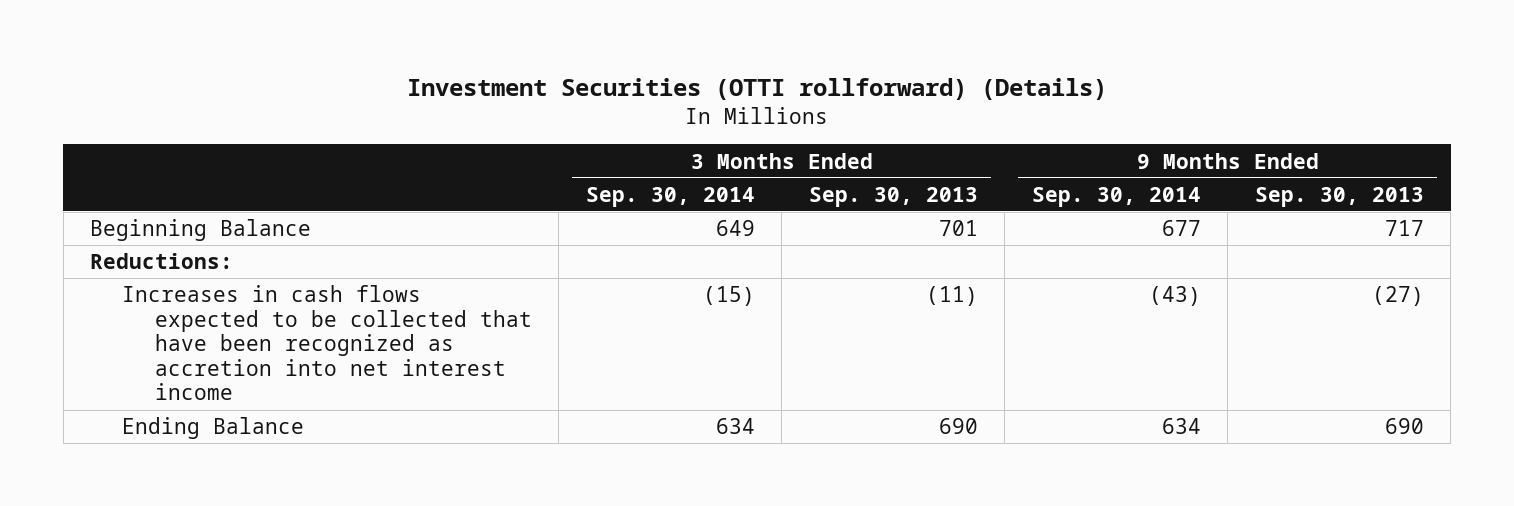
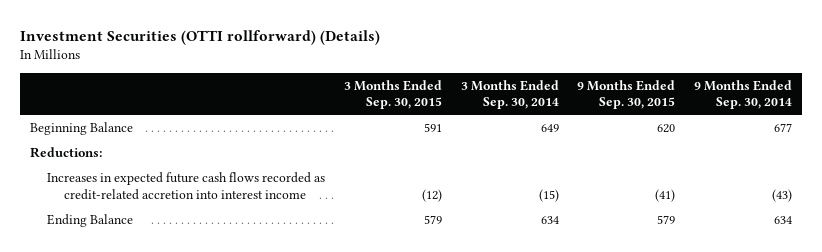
[808,186,978,207] Sep. 30, 2013 -> none
[1254,186,1424,207] Sep. 30, 2013 -> none
none -> [343,79,442,110] 3 Months Ended Sep. 30, 2015
none -> [577,79,676,110] 9 Months Ended Sep. 30, 2015
[122,285,532,401] Increases in cash flows expected to be collected that have been recognized as accretion into net interest income -> [46,171,325,200] Increases in expected future cash flows recorded as credit-related accretion into interest income

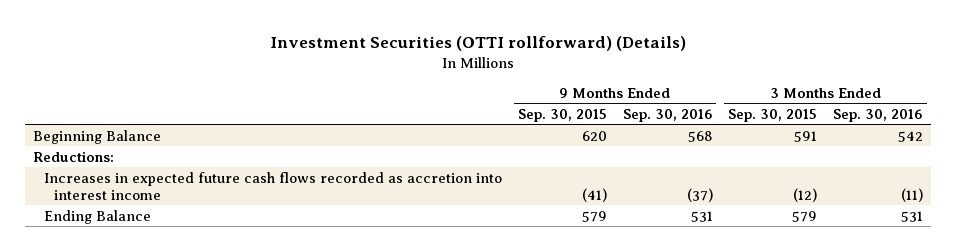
[460,79,559,110] 3 Months Ended Sep. 30, 2014 -> none
[694,79,793,110] 9 Months Ended Sep. 30, 2014 -> none
none -> [622,108,713,122] Sep. 30, 2016
none -> [833,108,924,122] Sep. 30, 2016
[46,171,325,200] Increases in expected future cash flows recorded as credit-related accretion into interest income -> [43,171,502,200] Increases in expected future cash flows recorded as accretion into interest income

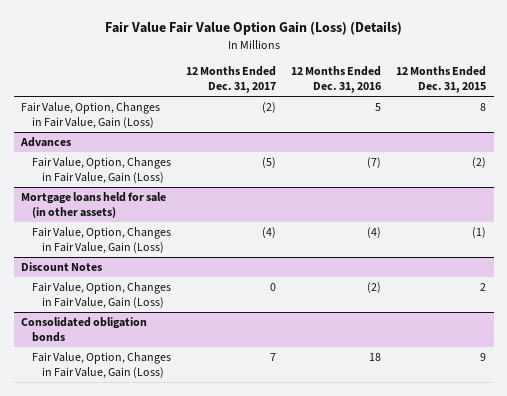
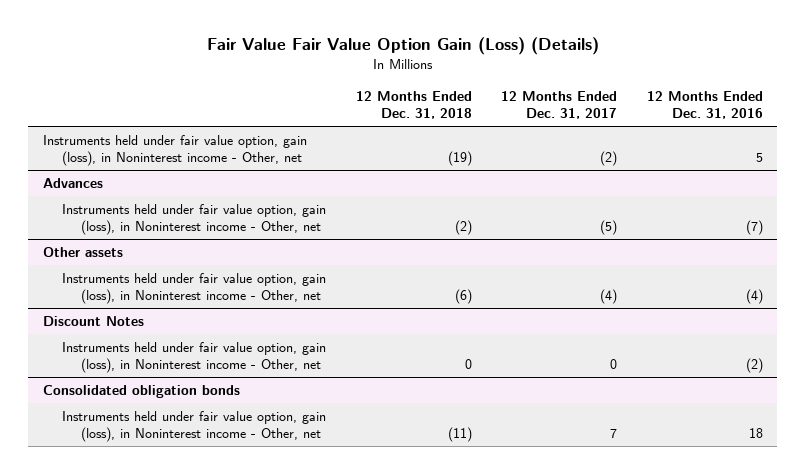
[396,66,487,94] 12 Months Ended Dec. 31, 2015 -> none
none -> [355,91,472,120] 12 Months Ended Dec. 31, 2018
[21,102,161,130] Fair Value, Option, Changes in Fair Value, Gain (Loss) -> [43,134,308,166] Instruments held under fair value option, gain (loss), in Noninterest income - Other, net
[21,192,167,219] Mortgage loans held for sale (in other assets) -> none
[31,157,171,185] Fair Value, Option, Changes in Fair Value, Gain (Loss) -> [62,203,327,235] Instruments held under fair value option, gain (loss), in Noninterest income - Other, net
none -> [43,246,124,257] Other assets
[31,227,171,255] Fair Value, Option, Changes in Fair Value, Gain (Loss) -> [62,272,327,304] Instruments held under fair value option, gain (loss), in Noninterest income - Other, net
[31,282,171,310] Fair Value, Option, Changes in Fair Value, Gain (Loss) -> [62,341,327,373] Instruments held under fair value option, gain (loss), in Noninterest income - Other, net
[31,352,171,380] Fair Value, Option, Changes in Fair Value, Gain (Loss) -> [62,410,327,442] Instruments held under fair value option, gain (loss), in Noninterest income - Other, net

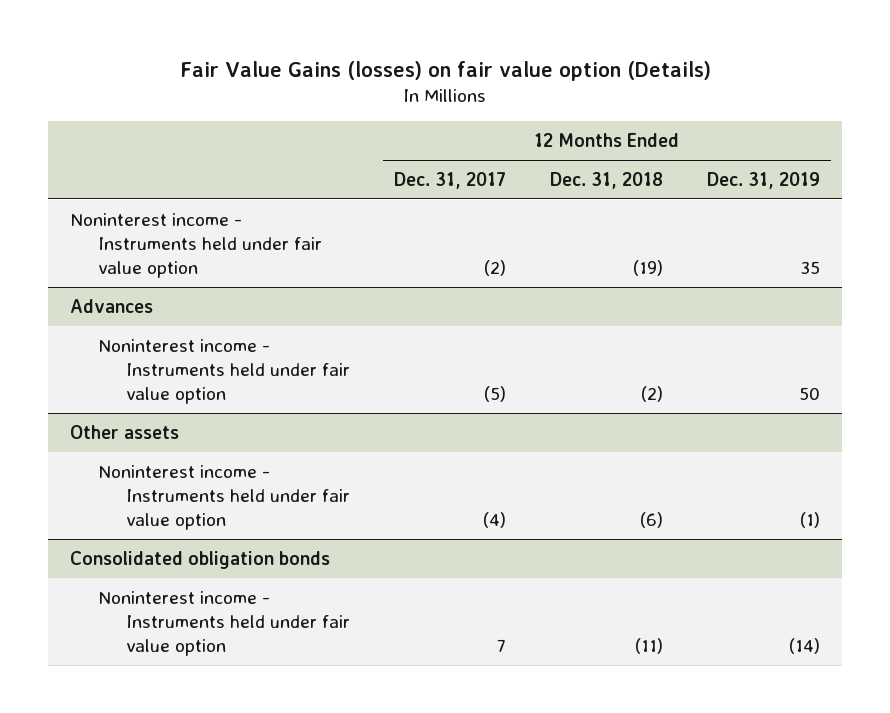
[206,37,599,56] Fair Value Fair Value Option Gain (Loss) (Details) -> [179,60,711,81] Fair Value Gains (losses) on fair value option (Details)
[646,91,763,120] 12 Months Ended Dec. 31, 2016 -> none
none -> [706,171,820,189] Dec. 31, 2019
[43,134,308,166] Instruments held under fair value option, gain (loss), in Noninterest income - Other, net -> [69,212,323,278] Noninterest income - Instruments held under fair value option
[62,203,327,235] Instruments held under fair value option, gain (loss), in Noninterest income - Other, net -> [98,338,351,404] Noninterest income - Instruments held under fair value option
[43,315,145,326] Discount Notes -> none
[62,341,327,373] Instruments held under fair value option, gain (loss), in Noninterest income - Other, net -> none
[62,272,327,304] Instruments held under fair value option, gain (loss), in Noninterest income - Other, net -> [98,464,351,530] Noninterest income - Instruments held under fair value option
[62,410,327,442] Instruments held under fair value option, gain (loss), in Noninterest income - Other, net -> [98,590,351,656] Noninterest income - Instruments held under fair value option

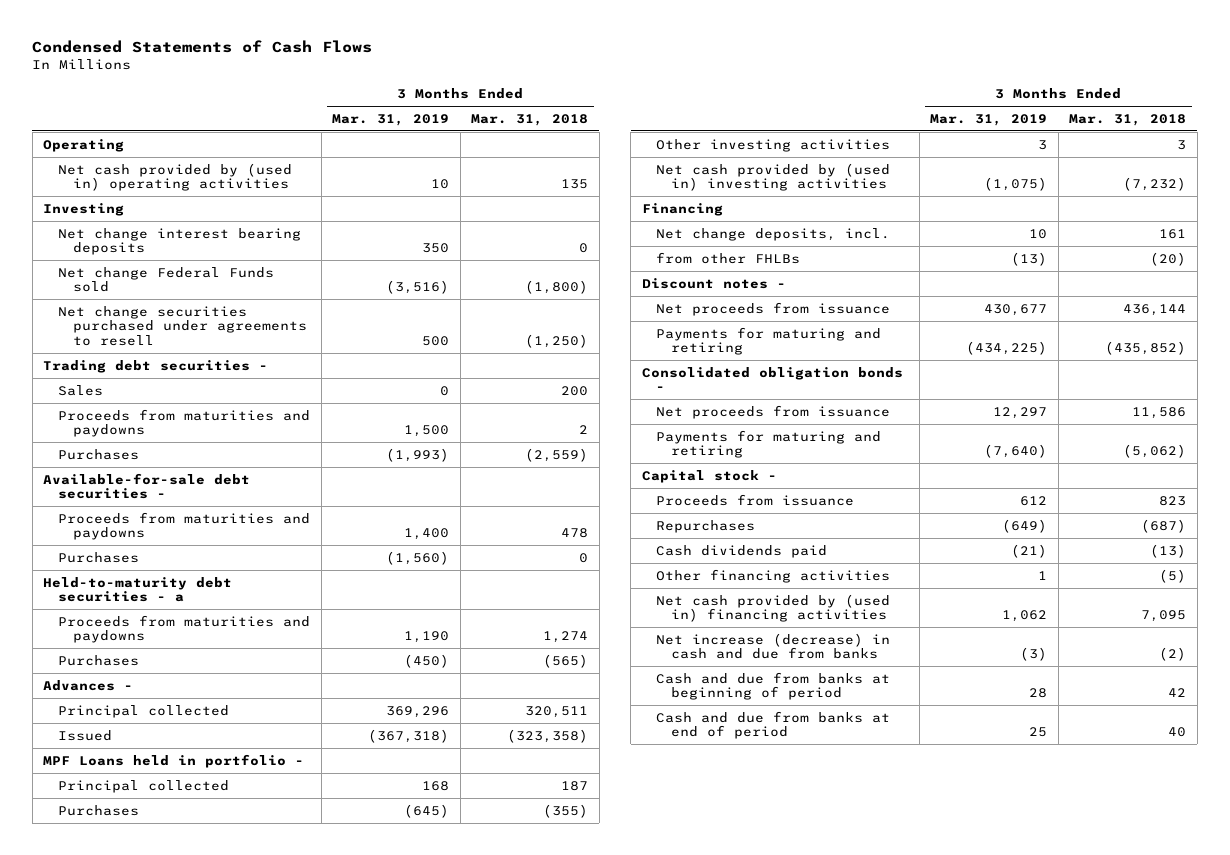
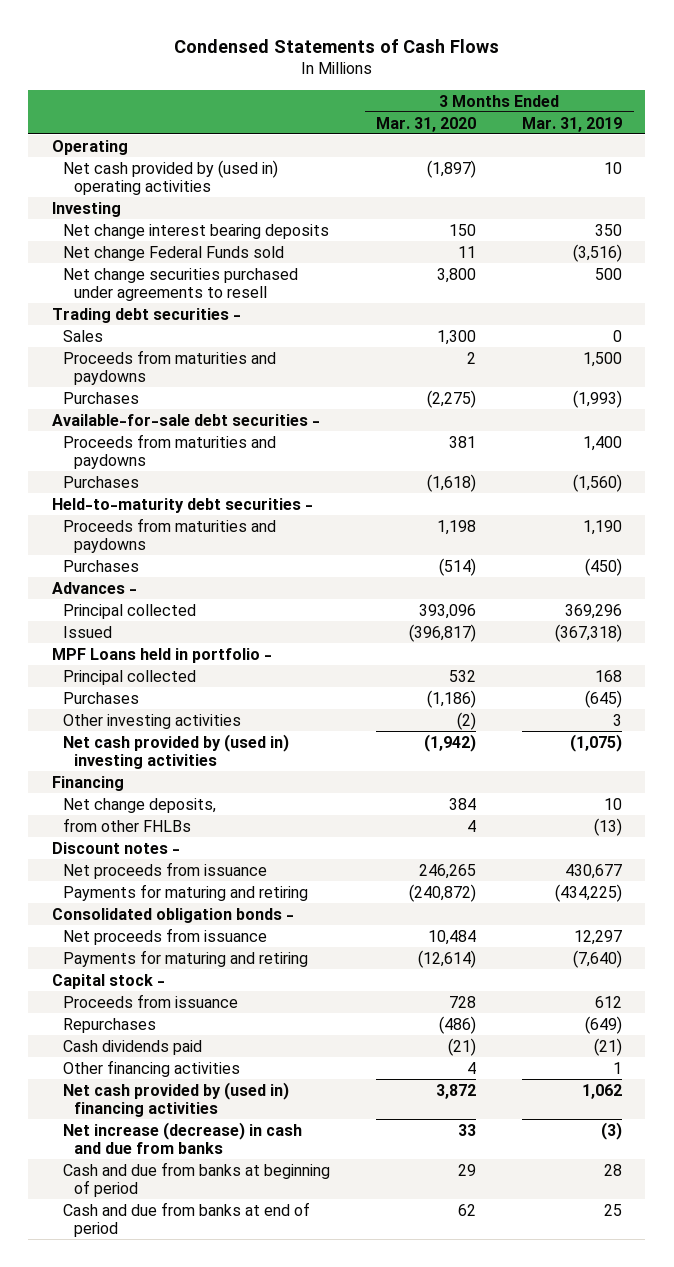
[471,113,589,126] Mar. 31, 2018 -> none
none -> [376,116,477,132] Mar. 31, 2020
[43,576,233,603] Held-to-maturity debt securities - a -> [51,497,313,513] Held-to-maturity debt securities -
[656,227,891,241] Net change deposits, incl. -> [62,797,216,813] Net change deposits,

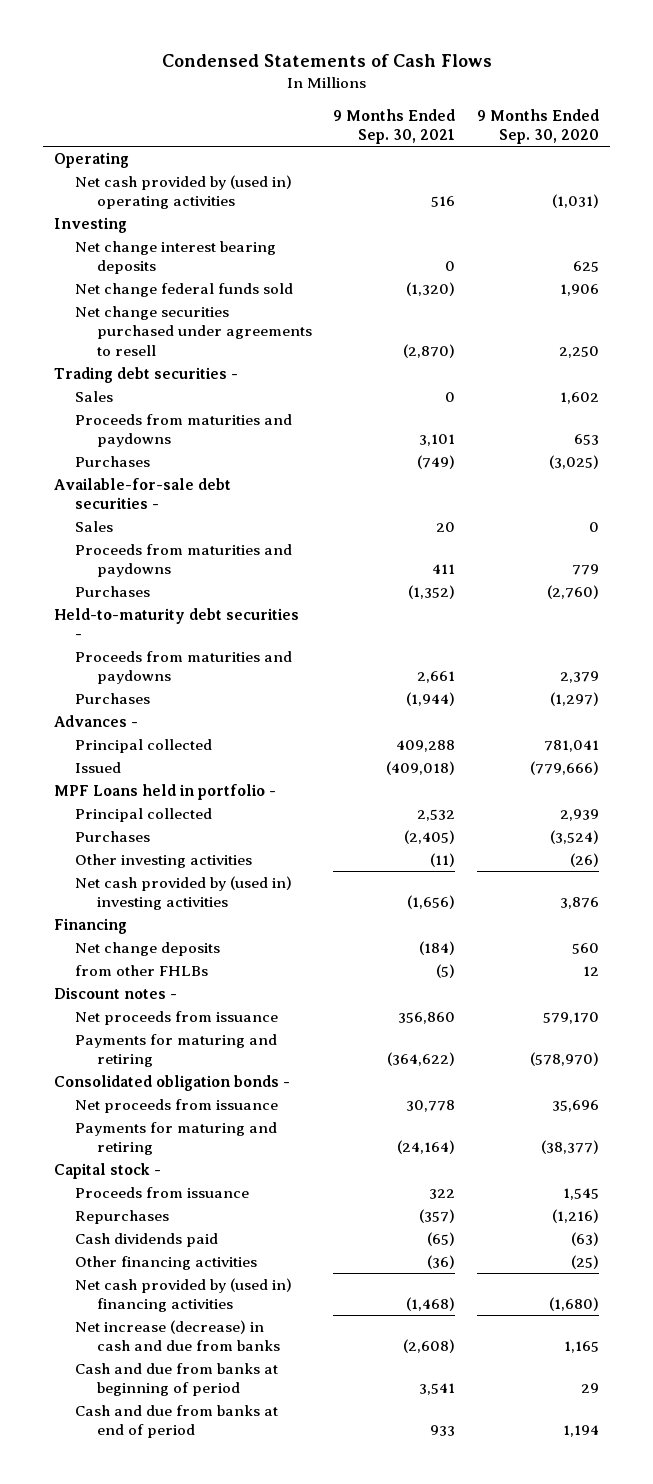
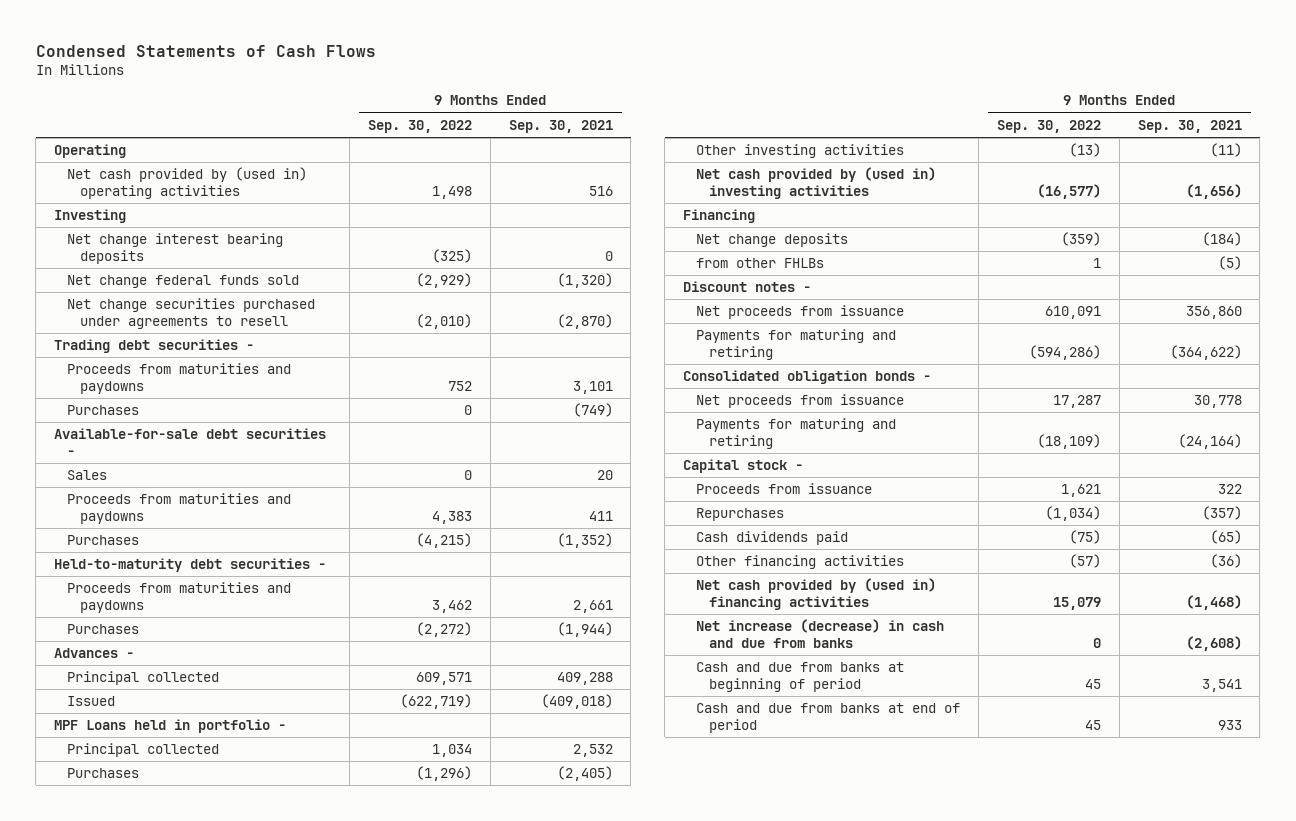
[477,108,600,145] 9 Months Ended Sep. 30, 2020 -> none
none -> [367,119,472,133] Sep. 30, 2022
[75,390,114,402] Sales -> none

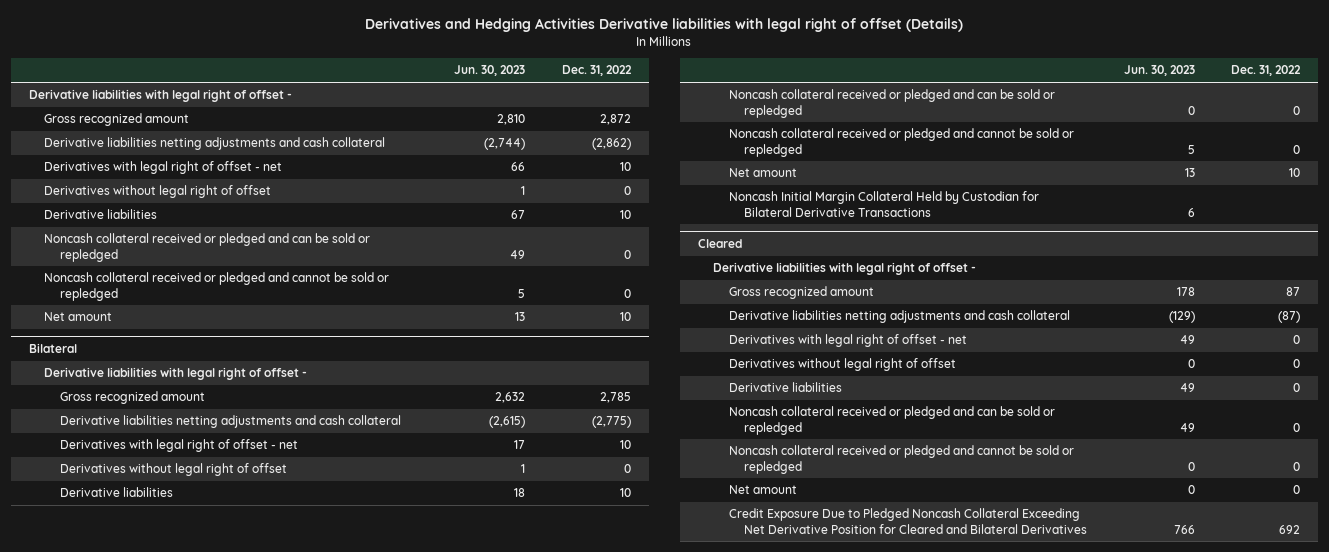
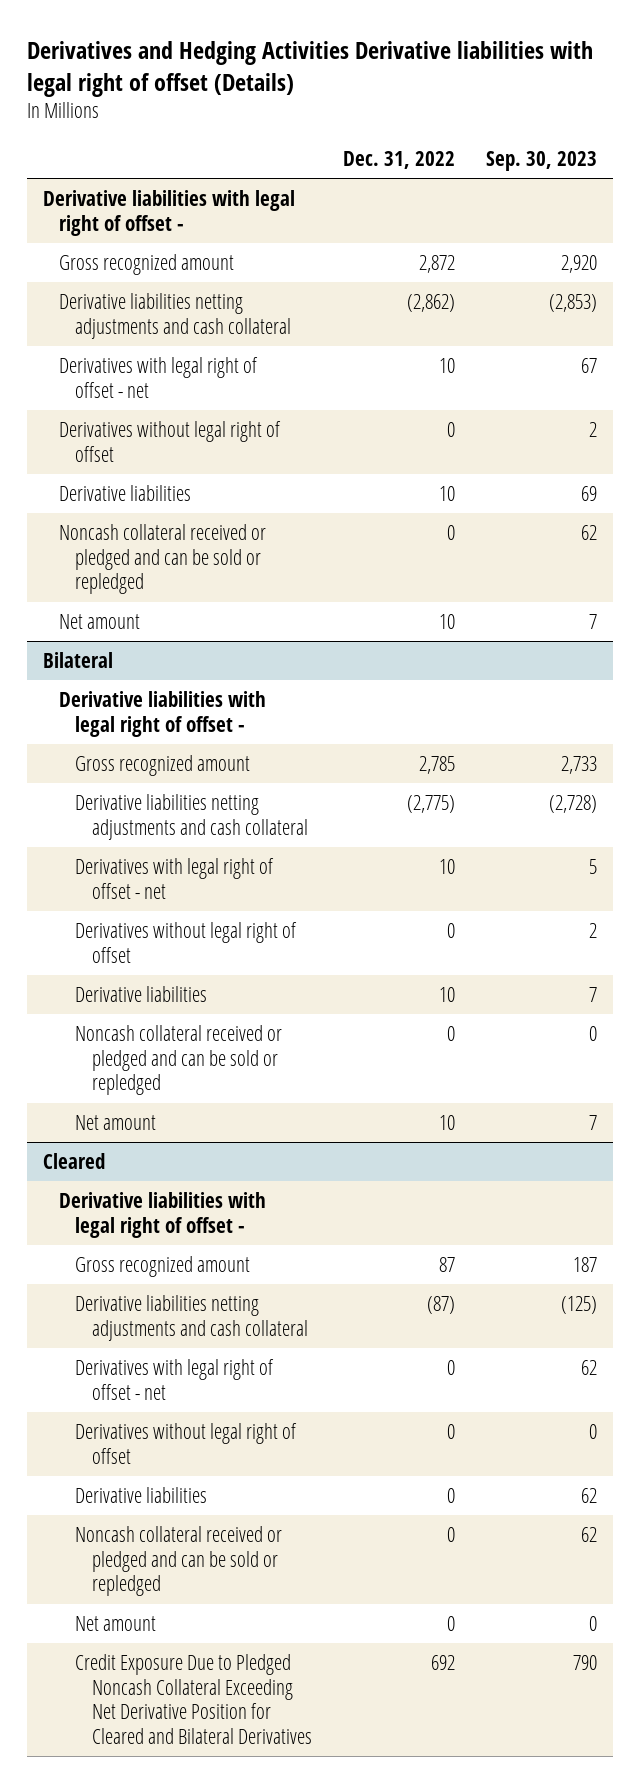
[454,65,526,77] Jun. 30, 2023 -> none
none -> [486,150,598,171] Sep. 30, 2023
[44,272,390,301] Noncash collateral received or pledged and cannot be sold or repledged -> none
[728,128,1074,157] Noncash collateral received or pledged and cannot be sold or repledged -> none
[728,191,1039,217] Noncash Initial Margin Collateral Held by Custodian for Bilateral Derivative Transactions -> none
[728,445,1074,474] Noncash collateral received or pledged and cannot be sold or repledged -> none

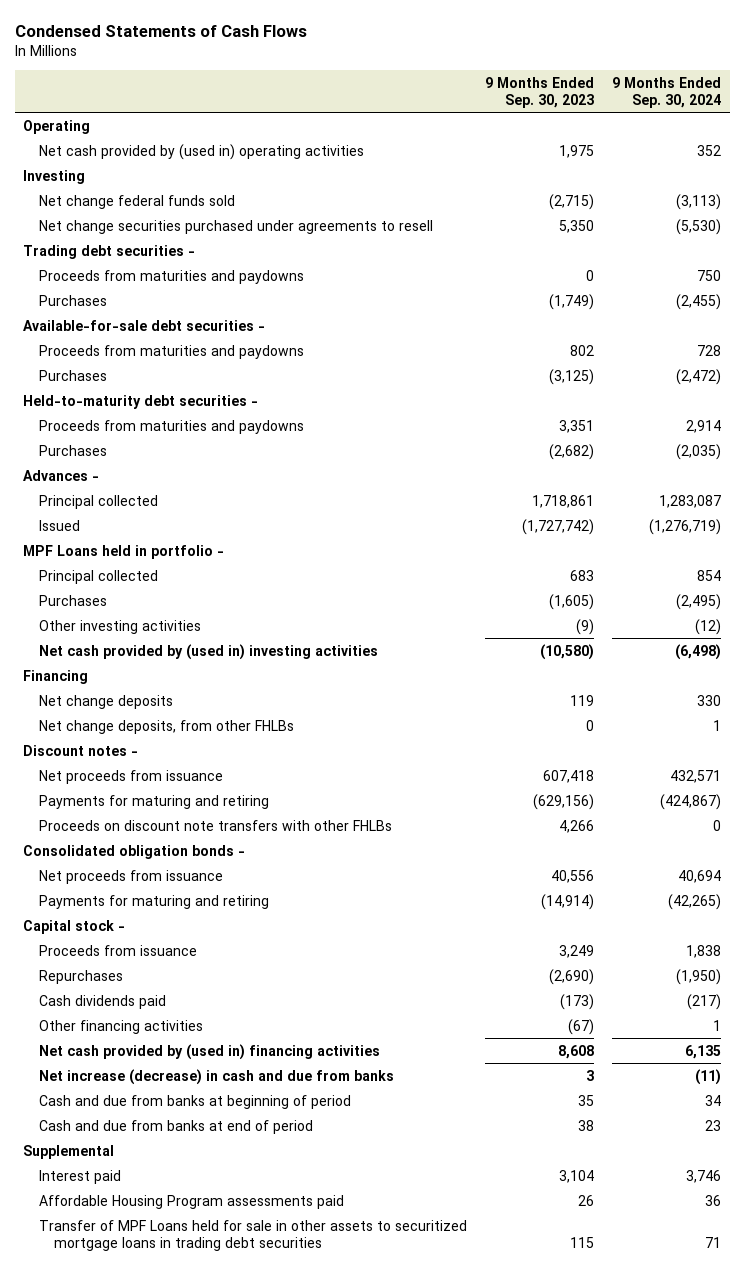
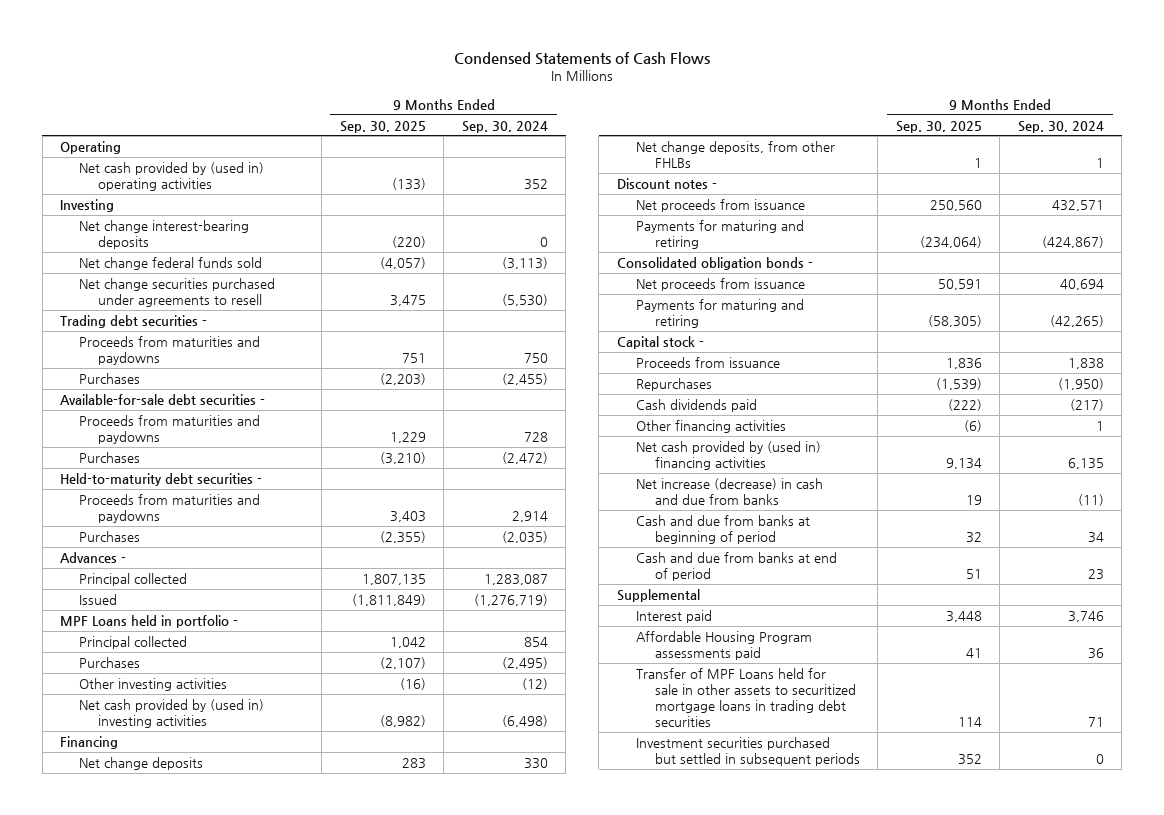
[484,76,594,108] 9 Months Ended Sep. 30, 2023 -> none
none -> [339,120,426,133] Sep. 30, 2025
none -> [79,220,250,249] Net change interest-bearing deposits
[38,819,392,831] Proceeds on discount note transfers with other FHLBs -> none
none -> [635,737,860,766] Investment securities purchased but settled in subsequent periods

